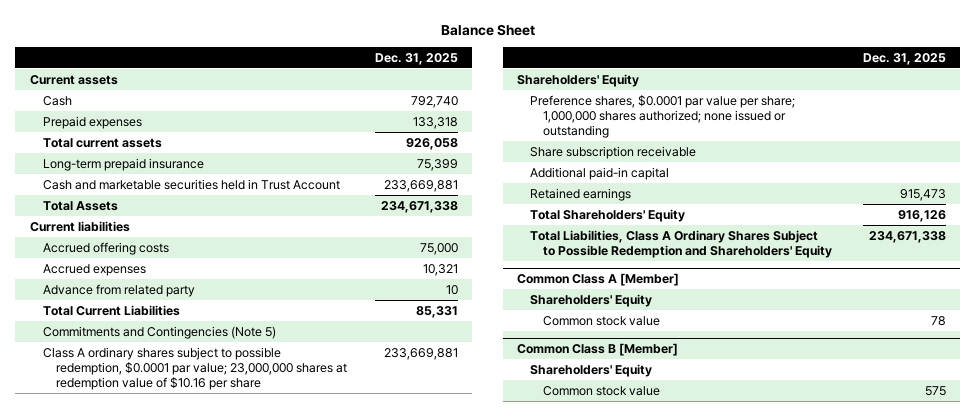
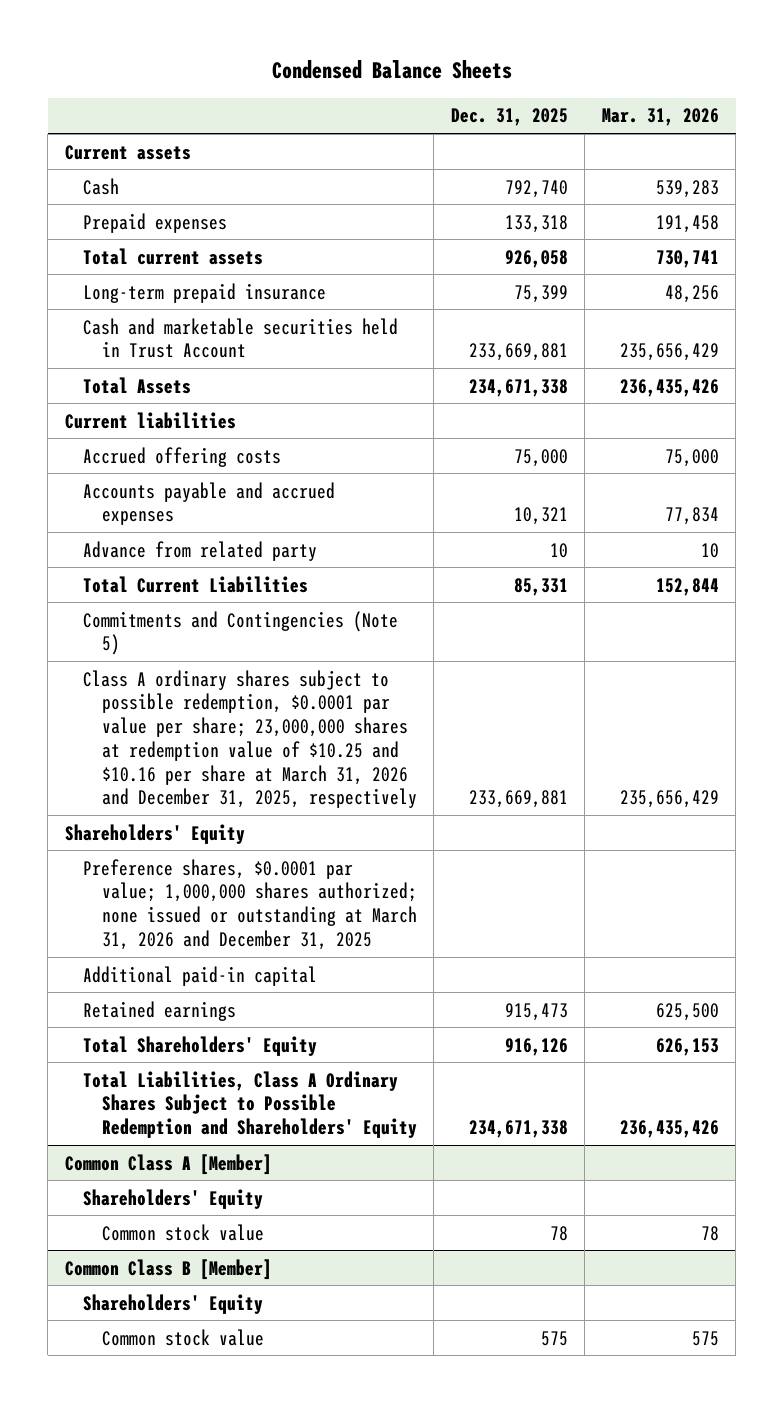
[440,23,535,36] Balance Sheet -> [271,60,512,80] Condensed Balance Sheets
none -> [601,108,719,127] Mar. 31, 2026
[42,263,146,276] Accrued expenses -> [83,481,336,526] Accounts payable and accrued expenses
[42,346,347,390] Class A ordinary shares subject to possible redemption, $0.0001 par value; 23,000,000 shares at redemption value of $10.16 per share -> [83,669,417,809] Class A ordinary shares subject to possible redemption, $0.0001 par value per share; 23,000,000 shares at redemption value of $10.25 and $10.16 per share at March 31, 2026 and December 31, 2025, respectively
[530,145,697,159] Share subscription receivable -> none
[530,94,796,138] Preference shares, $0.0001 par value per share; 1,000,000 shares authorized; none issued or outstanding -> [83,858,417,950] Preference shares, $0.0001 par value; 1,000,000 shares authorized; none issued or outstanding at March 31, 2026 and December 31, 2025

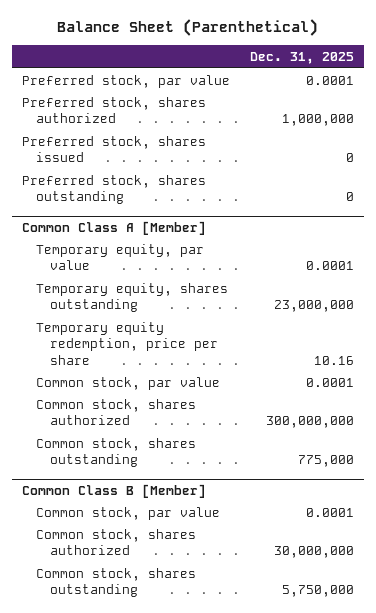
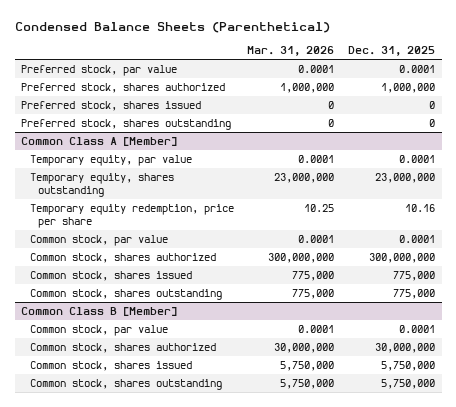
[56,19,318,37] Balance Sheet (Parenthetical) -> [14,21,330,33] Condensed Balance Sheets (Parenthetical)
none -> [247,46,335,57] Mar. 31, 2026
none -> [29,270,192,281] Common stock, shares issued
none -> [29,360,192,371] Common stock, shares issued

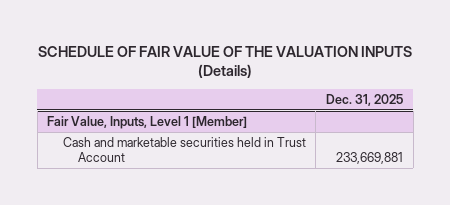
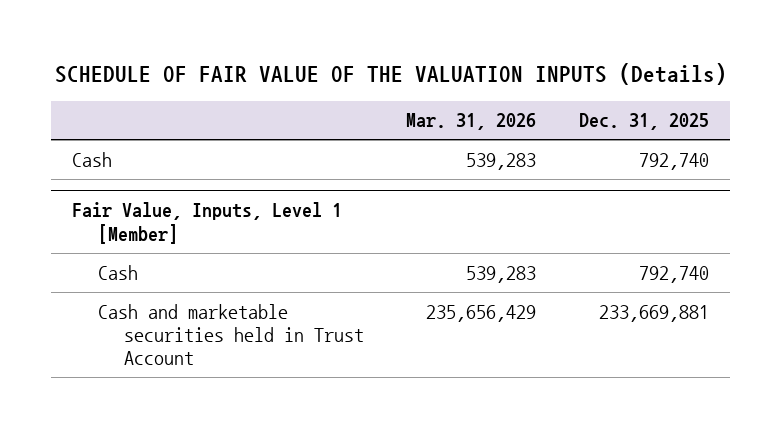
none -> [406,113,537,131] Mar. 31, 2026
none -> [72,151,113,167] Cash
none -> [98,264,139,280] Cash

